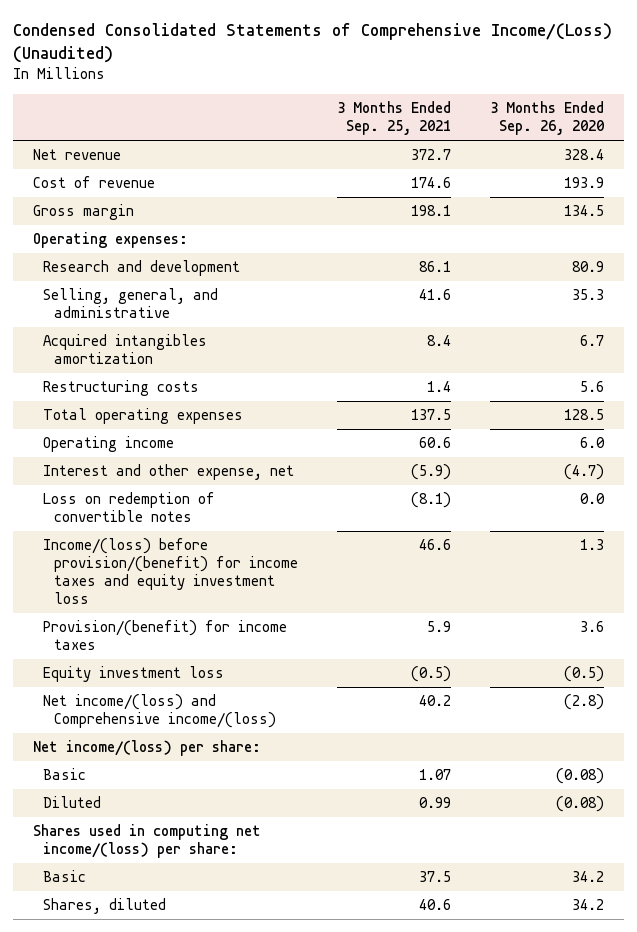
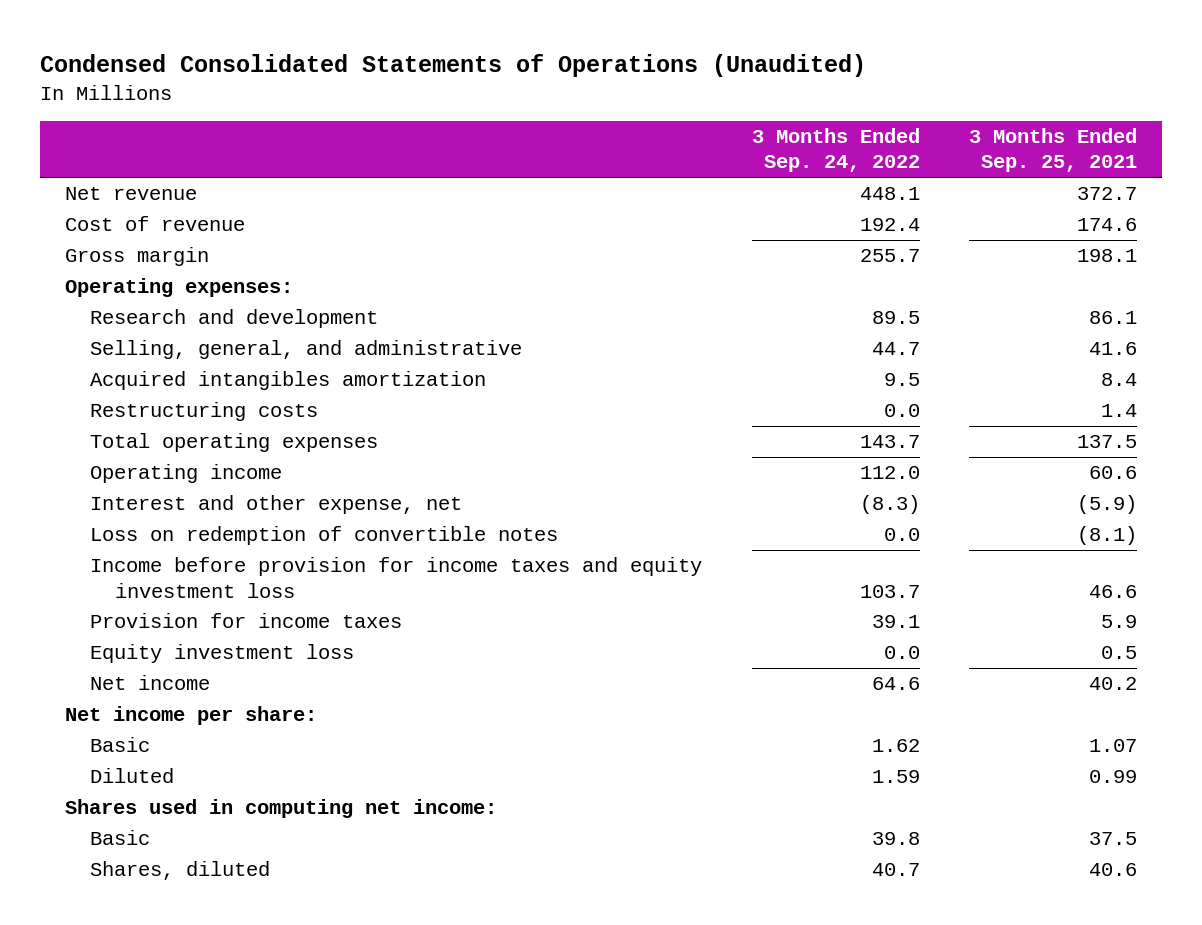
[13,23,613,64] Condensed Consolidated Statements of Comprehensive Income/(Loss) (Unaudited) -> [40,54,867,78] Condensed Consolidated Statements of Operations (Unaudited)
[490,101,605,136] 3 Months Ended Sep. 26, 2020 -> none
none -> [751,128,920,173] 3 Months Ended Sep. 24, 2022
[43,538,298,605] Income/(loss) before provision/(benefit) for income taxes and equity investment loss -> [90,557,703,598] Income before provision for income taxes and equity investment loss
[43,620,288,651] Provision/(benefit) for income taxes -> [90,613,403,629] Provision for income taxes
[410,666,451,683] (0.5) -> [1101,646,1138,660] 0.5
[43,694,276,729] Net income/(loss) and Comprehensive income/(loss) -> [90,675,211,691] Net income
[32,740,261,757] Net income/(loss) per share: -> [64,706,317,726] Net income per share:
[32,824,261,859] Shares used in computing net income/(loss) per share: -> [64,799,497,819] Shares used in computing net income:

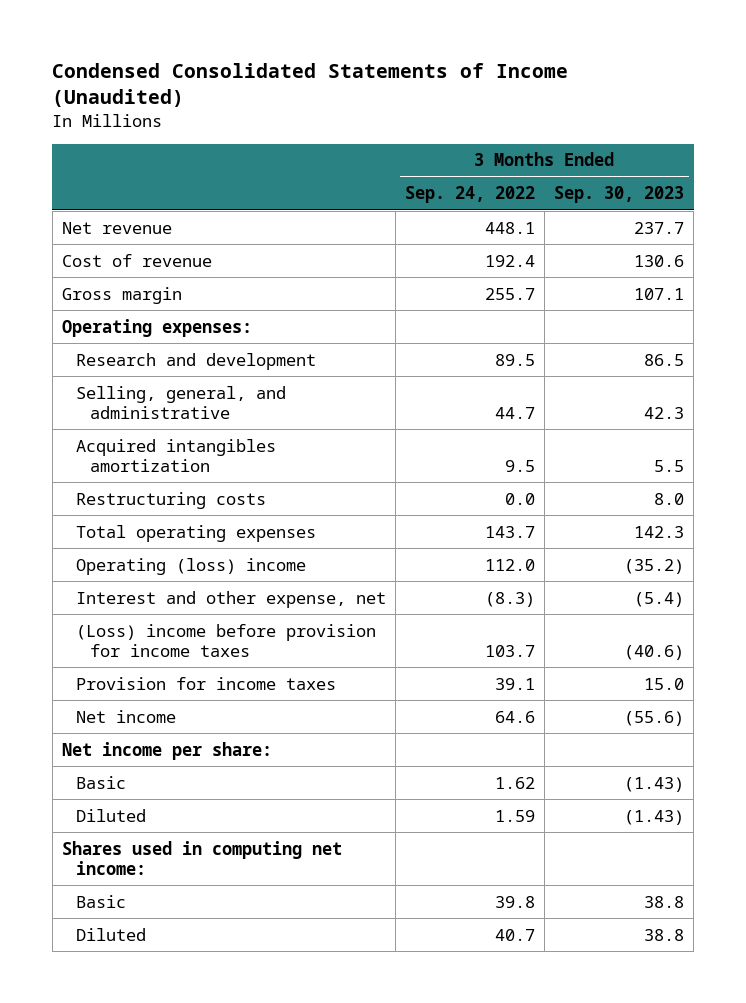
[40,54,867,78] Condensed Consolidated Statements of Operations (Unaudited) -> [52,63,569,108] Condensed Consolidated Statements of Income (Unaudited)
[969,128,1138,173] 3 Months Ended Sep. 25, 2021 -> none
none -> [554,186,685,204] Sep. 30, 2023
[90,464,283,484] Operating income -> [75,557,306,575] Operating (loss) income
[90,526,559,546] Loss on redemption of convertible notes -> none
[90,557,703,598] Income before provision for income taxes and equity investment loss -> [75,623,376,657] (Loss) income before provision for income taxes
[90,644,355,664] Equity investment loss -> none
[90,861,271,881] Shares, diluted -> [75,927,146,941] Diluted

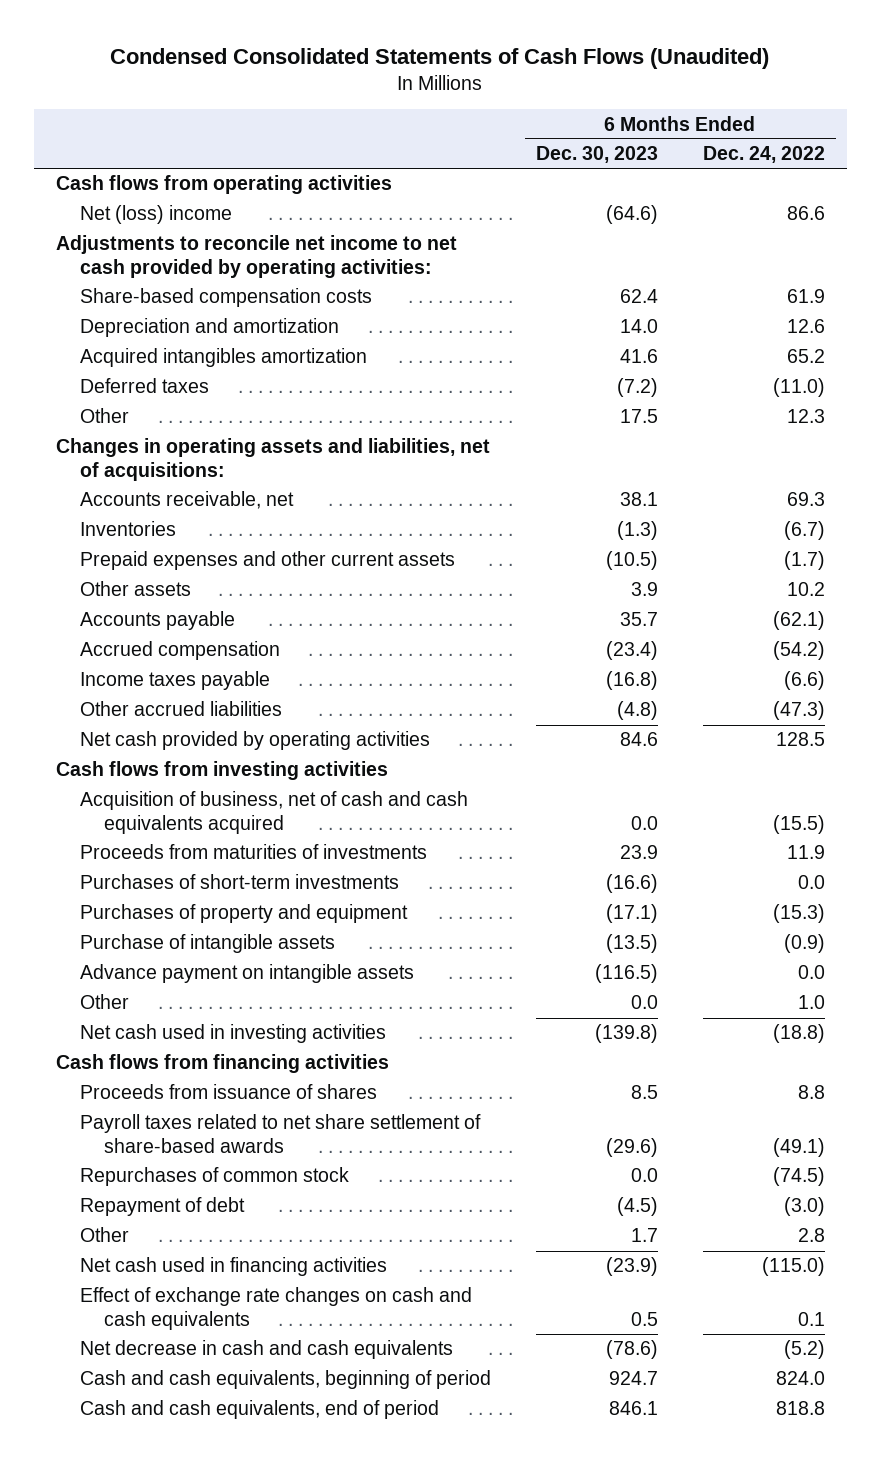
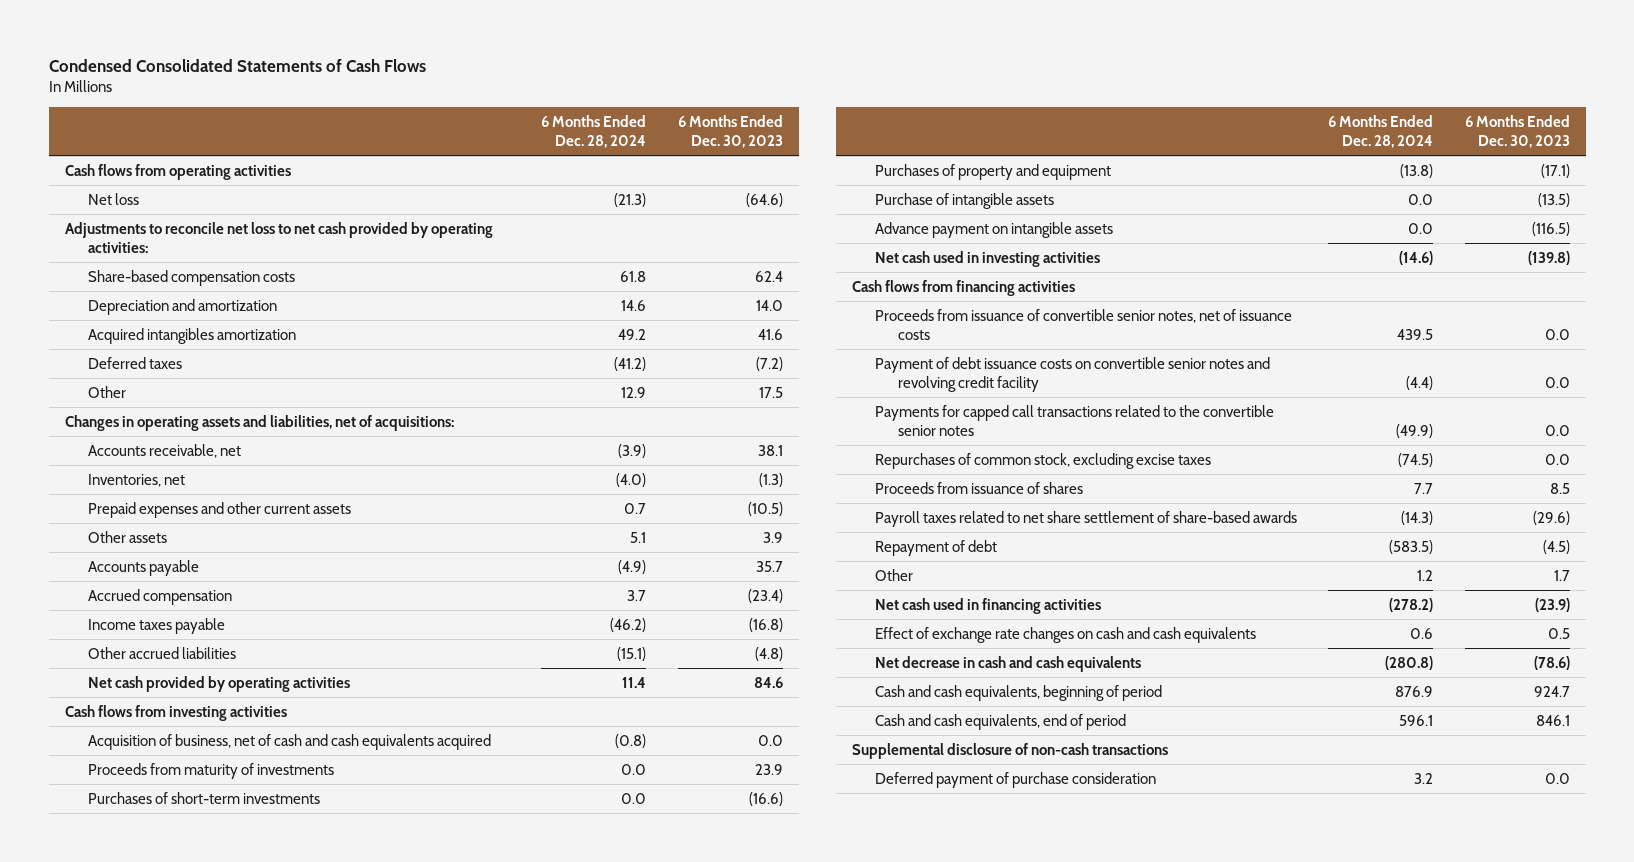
[110,47,770,69] Condensed Consolidated Statements of Cash Flows (Unaudited) -> [48,59,426,73] Condensed Consolidated Statements of Cash Flows
[702,146,825,164] Dec. 24, 2022 -> none
none -> [541,115,647,148] 6 Months Ended Dec. 28, 2024
[80,205,233,225] Net (loss) income -> [87,192,139,205] Net loss
[56,235,458,278] Adjustments to reconcile net income to net cash provided by operating activities: -> [64,221,493,253] Adjustments to reconcile net loss to net cash provided by operating activities:
[80,521,177,537] Inventories -> [87,473,185,487] Inventories, net
[80,844,428,860] Proceeds from maturities of investments -> [87,762,334,779] Proceeds from maturity of investments
[80,994,130,1010] Other -> none
none -> [874,308,1292,340] Proceeds from issuance of convertible senior notes, net of issuance costs
none -> [874,356,1270,392] Payment of debt issuance costs on convertible senior notes and revolving credit facility
none -> [874,404,1274,436] Payments for capped call transactions related to the convertible senior notes
none -> [874,452,1211,469] Repurchases of common stock, excluding excise taxes
[80,1167,350,1187] Repurchases of common stock -> none
none -> [851,742,1168,759] Supplemental disclosure of non-cash transactions
none -> [874,771,1156,788] Deferred payment of purchase consideration

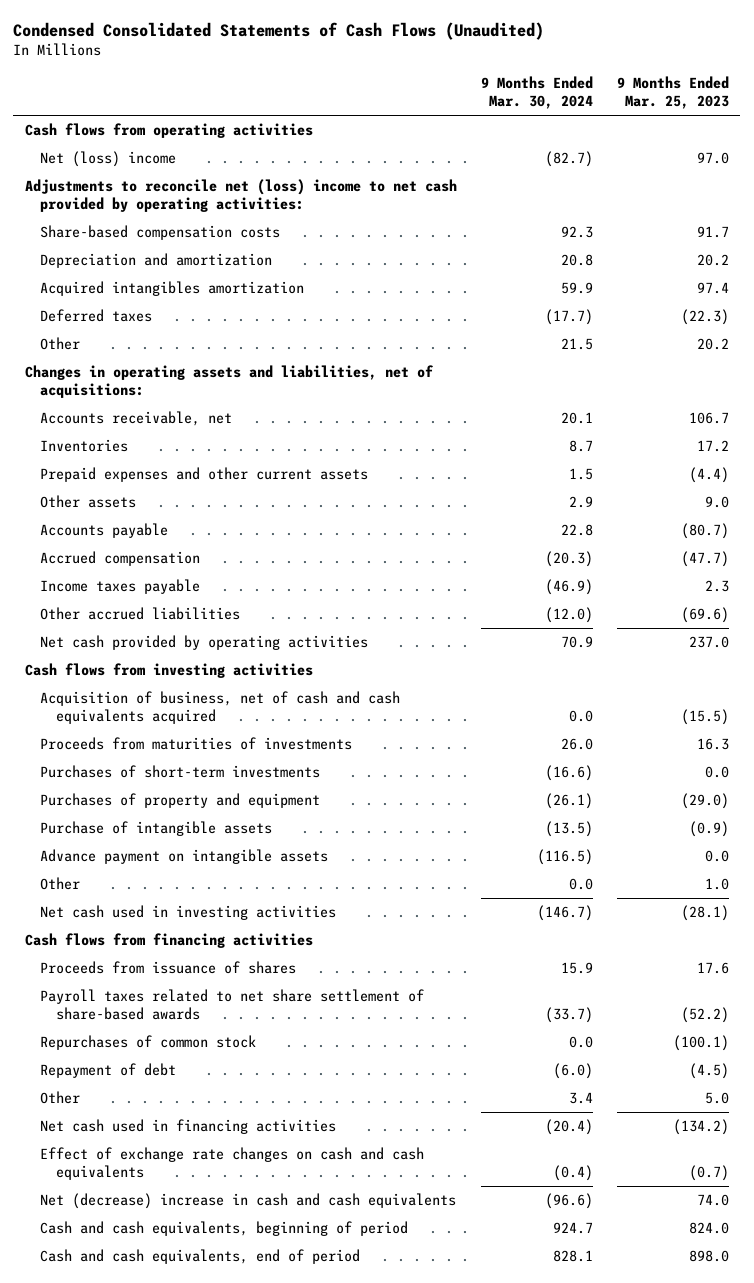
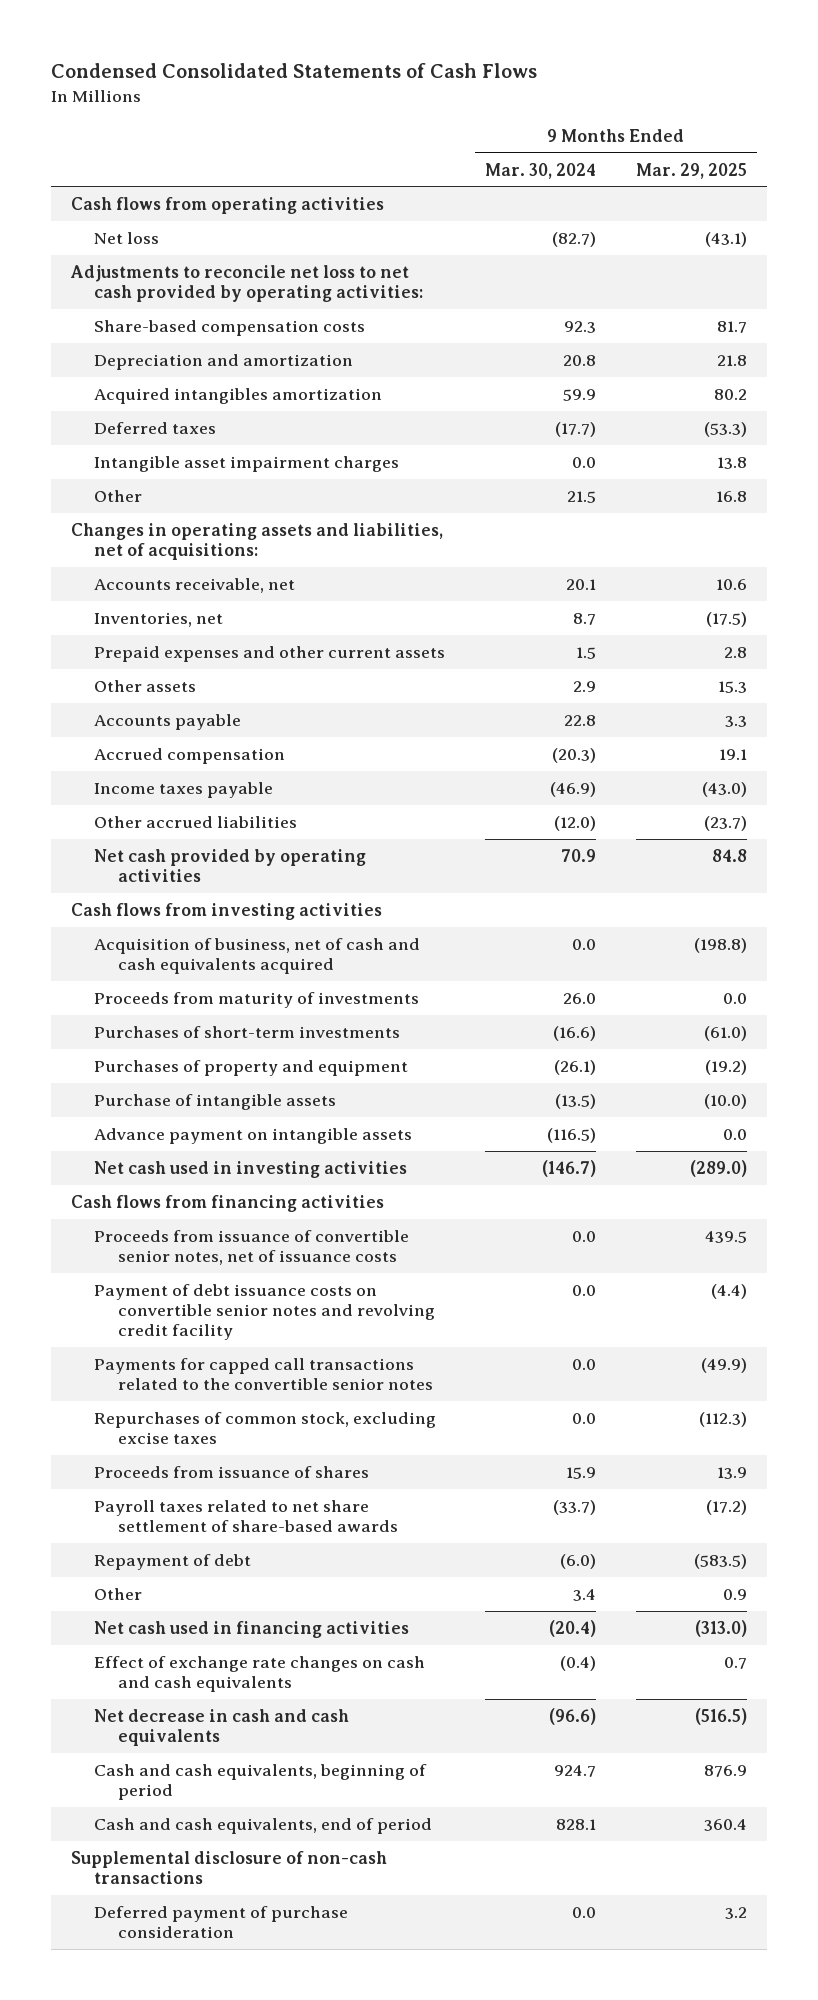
[13,21,545,40] Condensed Consolidated Statements of Cash Flows (Unaudited) -> [50,62,537,78] Condensed Consolidated Statements of Cash Flows
[616,76,729,110] 9 Months Ended Mar. 25, 2023 -> none
none -> [635,162,747,179] Mar. 29, 2025
[40,150,177,167] Net (loss) income -> [94,231,160,244] Net loss
[25,178,458,212] Adjustments to reconcile net (loss) income to net cash provided by operating activities: -> [69,264,424,303] Adjustments to reconcile net loss to net cash provided by operating activities:
none -> [94,455,400,472] Intangible asset impairment charges
[40,438,129,452] Inventories -> [94,611,224,627] Inventories, net
[40,736,353,750] Proceeds from maturities of investments -> [94,991,420,1008] Proceeds from maturity of investments
[40,876,81,890] Other -> none
none -> [94,1229,410,1266] Proceeds from issuance of convertible senior notes, net of issuance costs
none -> [94,1283,436,1341] Payment of debt issuance costs on convertible senior notes and revolving credit facility
none -> [94,1357,434,1391] Payments for capped call transactions related to the convertible senior notes
none -> [94,1411,437,1445] Repurchases of common stock, excluding excise taxes
[40,1034,257,1050] Repurchases of common stock -> none
[40,1192,457,1209] Net (decrease) increase in cash and cash equivalents -> [94,1708,350,1747] Net decrease in cash and cash equivalents
none -> [70,1850,387,1885] Supplemental disclosure of non-cash transactions
none -> [94,1905,349,1939] Deferred payment of purchase consideration

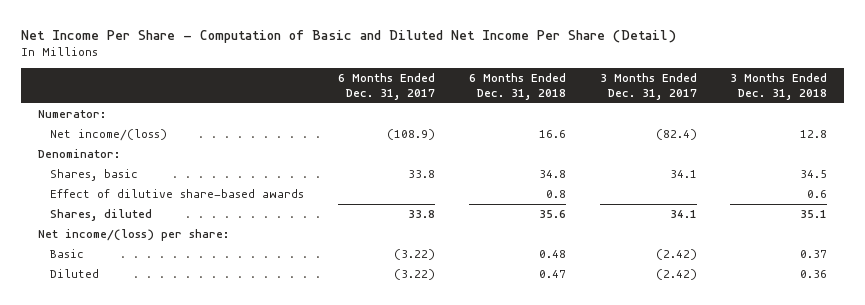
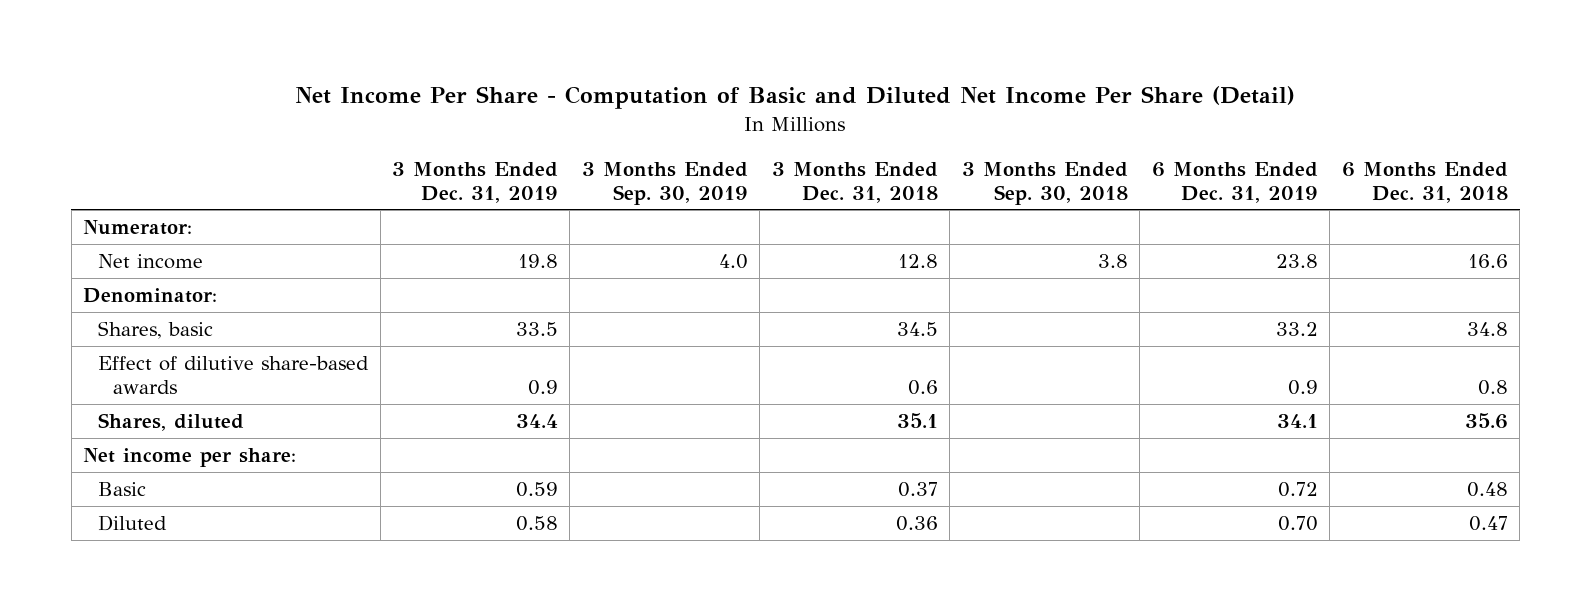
[338,73,436,100] 6 Months Ended Dec. 31, 2017 -> none
[599,73,697,100] 3 Months Ended Dec. 31, 2017 -> none
none -> [391,161,558,203] 3 Months Ended Dec. 31, 2019
none -> [581,161,748,205] 3 Months Ended Sep. 30, 2019
none -> [961,161,1128,205] 3 Months Ended Sep. 30, 2018
none -> [1151,161,1318,203] 6 Months Ended Dec. 31, 2019
[50,129,168,142] Net income/(loss) -> [98,253,204,269] Net income
[37,229,229,242] Net income/(loss) per share: -> [83,447,297,467] Net income per share:

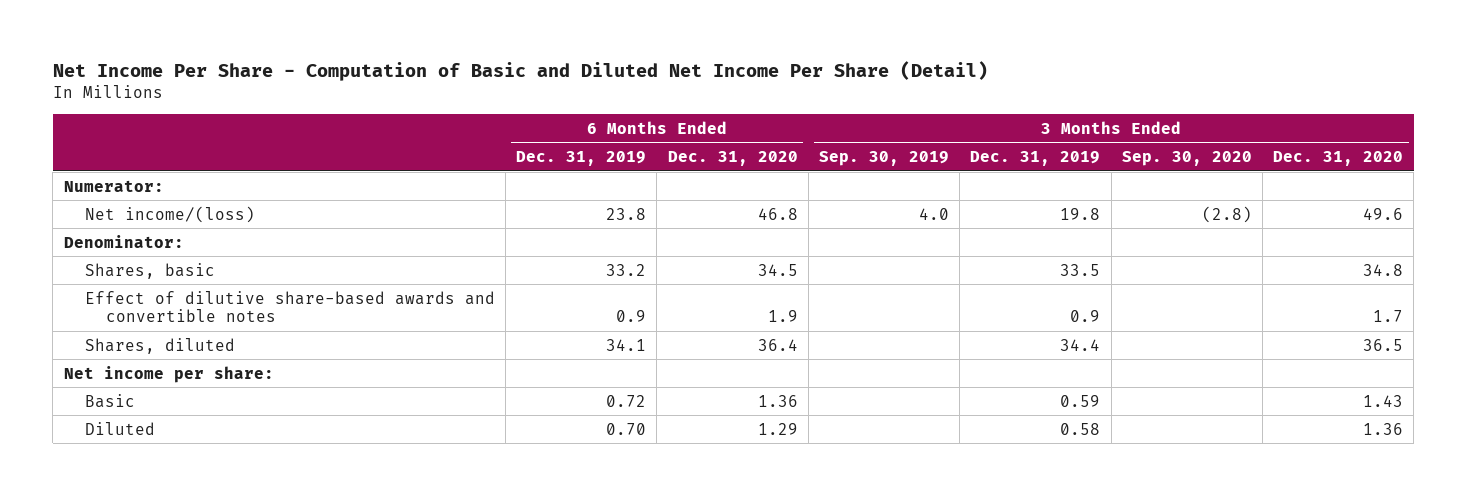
[771,161,938,203] 3 Months Ended Dec. 31, 2018 -> none
[961,161,1128,205] 3 Months Ended Sep. 30, 2018 -> none
[1341,161,1508,203] 6 Months Ended Dec. 31, 2018 -> none
none -> [667,151,798,167] Dec. 31, 2020
none -> [1121,151,1252,167] Sep. 30, 2020
none -> [1273,151,1404,167] Dec. 31, 2020
[98,253,204,269] Net income -> [84,205,255,223] Net income/(loss)
[98,355,370,395] Effect of dilutive share-based awards -> [84,290,495,323] Effect of dilutive share-based awards and convertible notes

